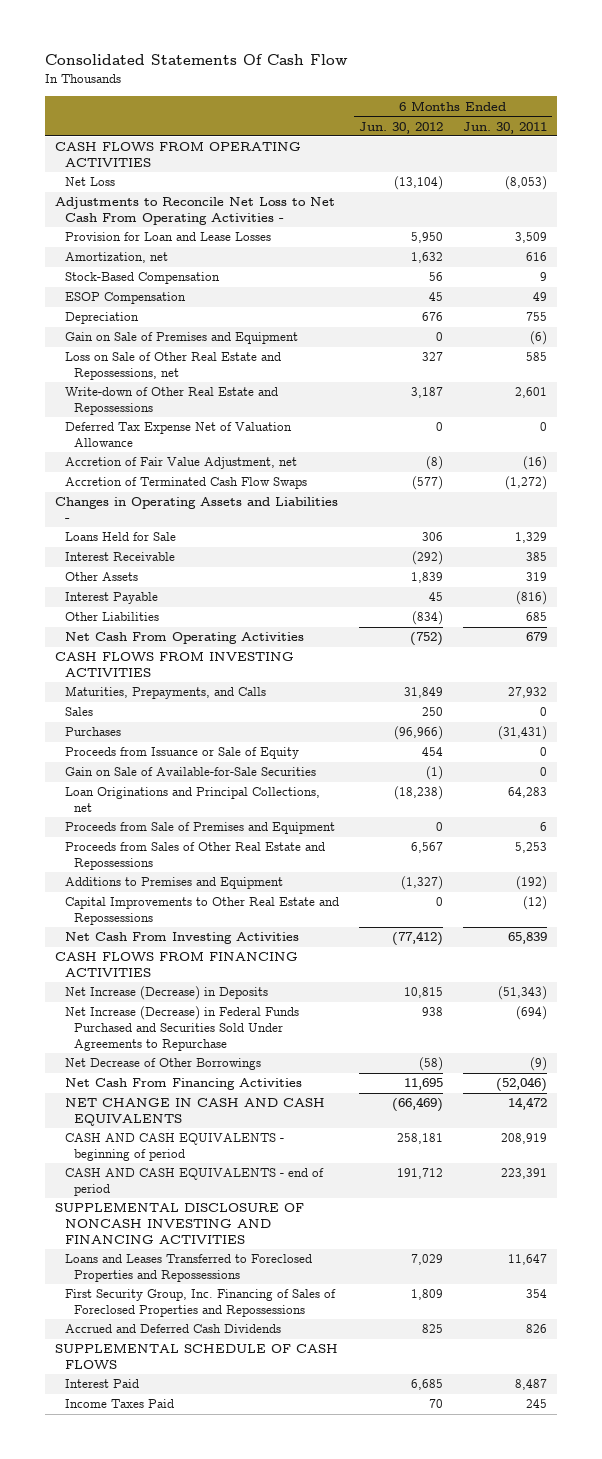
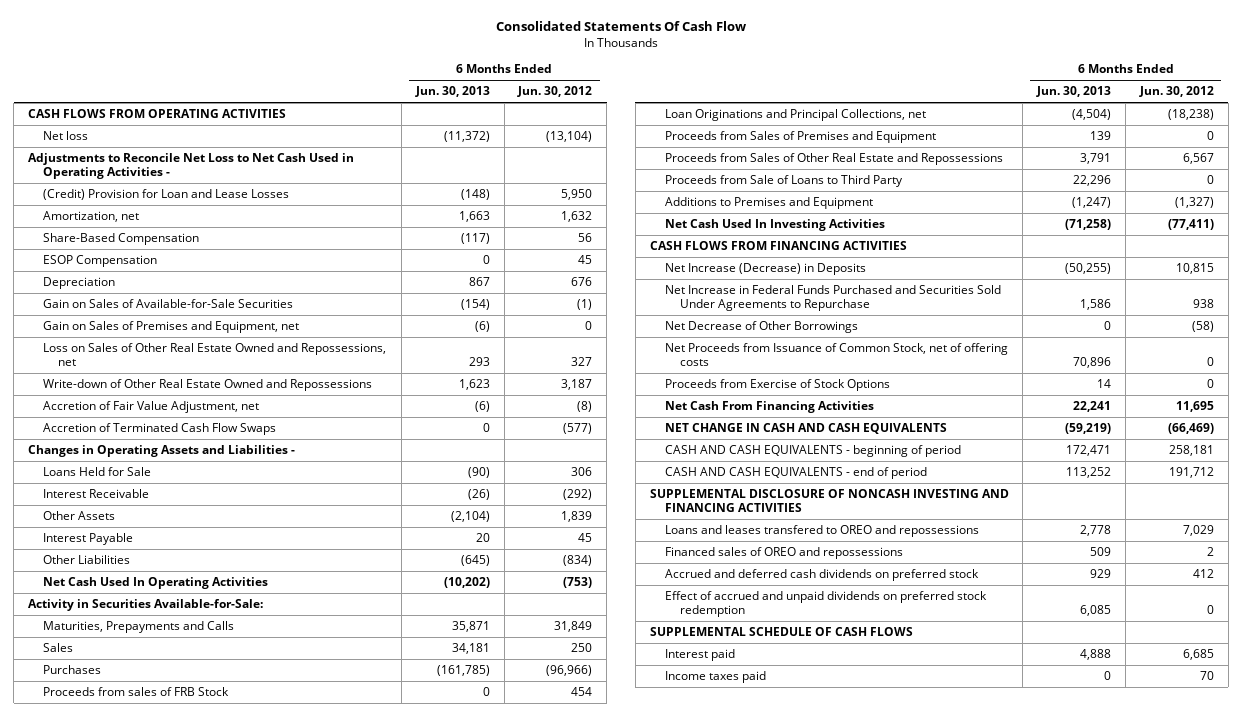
[463,121,548,134] Jun. 30, 2011 -> none
none -> [414,86,490,98] Jun. 30, 2013
[64,177,115,187] Net Loss -> [43,131,89,141] Net loss
[54,197,335,225] Adjustments to Reconcile Net Loss to Net Cash From Operating Activities - -> [28,153,355,179] Adjustments to Reconcile Net Loss to Net Cash Used in Operating Activities -
[64,232,271,242] Provision for Loan and Lease Losses -> [43,189,290,201] (Credit) Provision for Loan and Lease Losses
[64,272,220,285] Stock-Based Compensation -> [43,233,200,246] Share-Based Compensation
[64,422,292,447] Deferred Tax Expense Net of Valuation Allowance -> none
none -> [43,299,294,309] Gain on Sales of Available-for-Sale Securities
[64,332,298,345] Gain on Sale of Premises and Equipment -> [43,321,300,334] Gain on Sales of Premises and Equipment, net
[64,352,281,380] Loss on Sale of Other Real Estate and Repossessions, net -> [43,343,387,366] Loss on Sales of Other Real Estate Owned and Repossessions, net
[64,387,278,415] Write-down of Other Real Estate and Repossessions -> [43,379,373,392] Write-down of Other Real Estate Owned and Repossessions
[54,651,294,677] CASH FLOWS FROM INVESTING ACTIVITIES -> none
[64,632,304,645] Net Cash From Operating Activities -> [43,577,269,590] Net Cash Used In Operating Activities
[409,632,443,647] (752) -> [563,577,593,589] (753)
none -> [28,599,264,612] Activity in Securities Available-for-Sale:
[64,686,266,700] Maturities, Prepayments, and Calls -> [43,621,235,634] Maturities, Prepayments and Calls
[64,767,316,777] Gain on Sale of Available-for-Sale Securities -> none
[64,747,299,760] Proceeds from Issuance or Sale of Equity -> [43,687,230,697] Proceeds from sales of FRB Stock
[64,822,335,835] Proceeds from Sale of Premises and Equipment -> [664,131,936,144] Proceeds from Sales of Premises and Equipment
none -> [664,175,903,188] Proceeds from Sale of Loans to Third Party
[64,897,339,925] Capital Improvements to Other Real Estate and Repossessions -> none
[64,932,299,945] Net Cash From Investing Activities -> [664,219,885,232] Net Cash Used In Investing Activities
[391,931,443,947] (77,412) -> [1168,219,1215,231] (77,411)
[64,1006,299,1051] Net Increase (Decrease) in Federal Funds Purchased and Securities Sold Under Agreements to Repurchase -> [664,285,1001,311] Net Increase in Federal Funds Purchased and Securities Sold Under Agreements to Repurchase
none -> [664,343,1008,366] Net Proceeds from Issuance of Common Stock, net of offering costs
none -> [664,379,890,392] Proceeds from Exercise of Stock Options
[64,1254,312,1282] Loans and Leases Transferred to Foreclosed Properties and Repossessions -> [664,525,979,538] Loans and leases transfered to OREO and repossessions
[64,1289,336,1317] First Security Group, Inc. Financing of Sales of Foreclosed Properties and Repossessions -> [664,547,903,560] Financed sales of OREO and repossessions
[410,1289,443,1301] 1,809 -> [1207,547,1215,557] 2
[64,1324,281,1334] Accrued and Deferred Cash Dividends -> [664,569,979,582] Accrued and deferred cash dividends on preferred stock
[421,1324,443,1334] 825 -> [1193,569,1215,579] 412
none -> [664,591,987,617] Effect of accrued and unpaid dividends on preferred stock redemption
[64,1379,139,1389] Interest Paid -> [664,649,735,662] Interest paid
[64,1399,174,1409] Income Taxes Paid -> [664,671,766,684] Income taxes paid

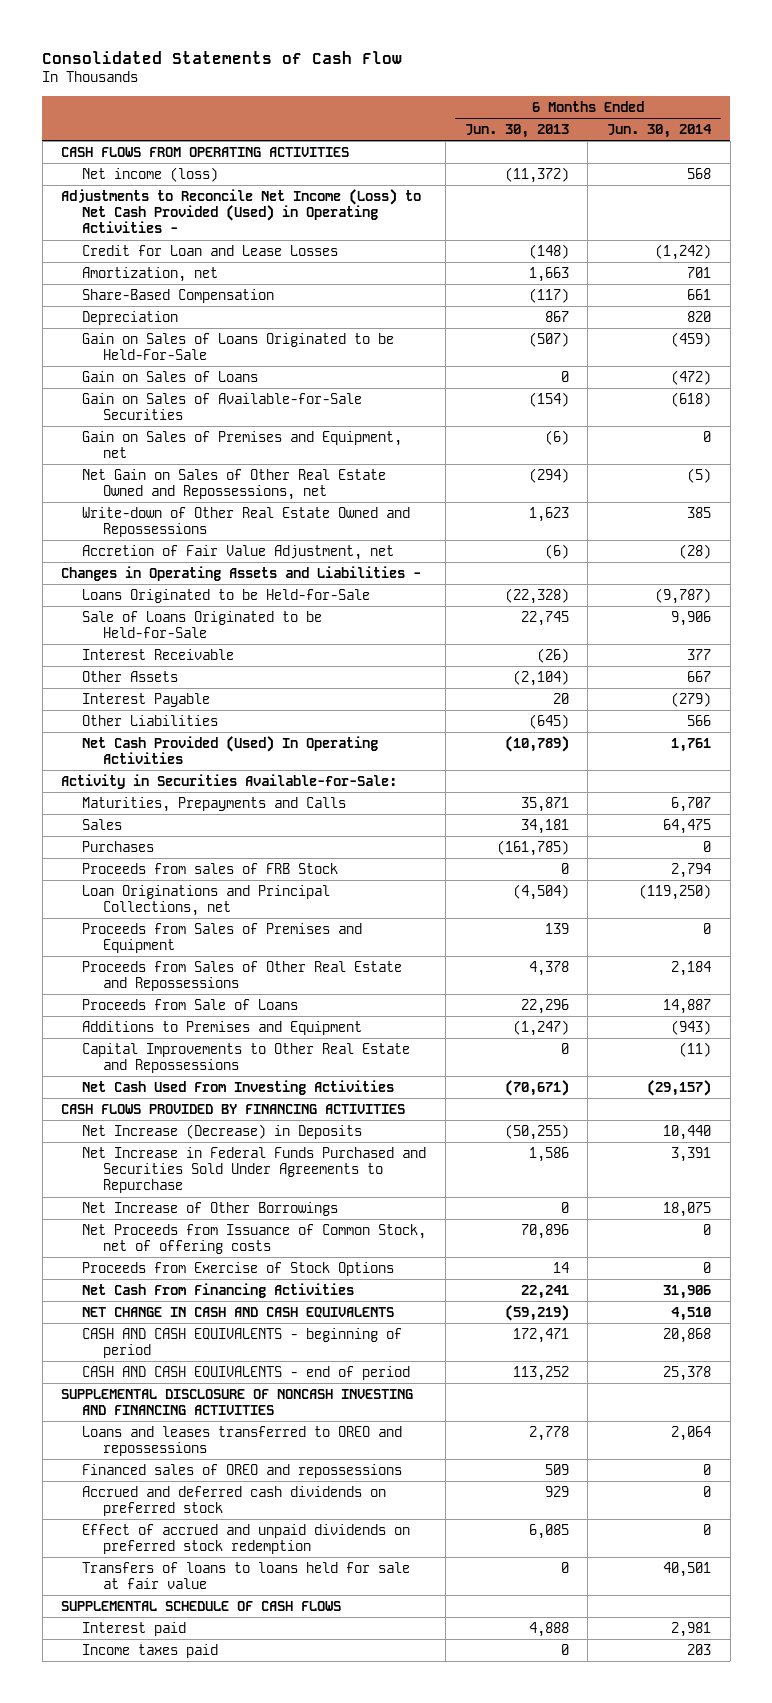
[496,21,747,32] Consolidated Statements Of Cash Flow -> [42,50,403,64] Consolidated Statements of Cash Flow
[517,86,593,98] Jun. 30, 2012 -> none
none -> [606,124,712,139] Jun. 30, 2014
[43,131,89,141] Net loss -> [82,166,219,182] Net income (loss)
[28,153,355,179] Adjustments to Reconcile Net Loss to Net Cash Used in Operating Activities - -> [61,188,422,234] Adjustments to Reconcile Net Income (Loss) to Net Cash Provided (Used) in Operating Activities -
[43,189,290,201] (Credit) Provision for Loan and Lease Losses -> [82,244,339,256] Credit for Loan and Lease Losses
[43,255,158,268] ESOP Compensation -> none
none -> [82,332,395,361] Gain on Sales of Loans Originated to be Held-For-Sale
none -> [82,370,259,382] Gain on Sales of Loans
[43,343,387,366] Loss on Sales of Other Real Estate Owned and Repossessions, net -> [82,468,387,501] Net Gain on Sales of Other Real Estate Owned and Repossessions, net
[468,356,490,366] 293 -> [528,467,569,483] (294)
[43,423,277,436] Accretion of Terminated Cash Flow Swaps -> none
[43,467,152,477] Loans Held for Sale -> [82,588,371,603] Loans Originated to be Held-for-Sale
[467,467,490,479] (90) -> [504,587,569,604] (22,328)
none -> [82,610,323,639] Sale of Loans Originated to be Held-for-Sale
[43,577,269,590] Net Cash Used In Operating Activities -> [82,735,379,765] Net Cash Provided (Used) In Operating Activities
[443,577,490,589] (10,202) -> [504,735,569,752] (10,789)
[1080,153,1112,165] 3,791 -> [528,960,569,976] 4,378
[664,175,903,188] Proceeds from Sale of Loans to Third Party -> [82,998,299,1010] Proceeds from Sale of Loans
none -> [82,1042,411,1074] Capital Improvements to Other Real Estate and Repossessions
[664,219,885,232] Net Cash Used In Investing Activities -> [82,1079,395,1095] Net Cash Used From Investing Activities
[1065,219,1112,231] (71,258) -> [504,1079,569,1096] (70,671)
[649,241,907,251] CASH FLOWS FROM FINANCING ACTIVITIES -> [61,1103,406,1114] CASH FLOWS PROVIDED BY FINANCING ACTIVITIES
[664,321,858,334] Net Decrease of Other Borrowings -> [82,1201,339,1216] Net Increase of Other Borrowings
[664,525,979,538] Loans and leases transfered to OREO and repossessions -> [82,1425,403,1457] Loans and leases transferred to OREO and repossessions
none -> [82,1561,411,1590] Transfers of loans to loans held for sale at fair value

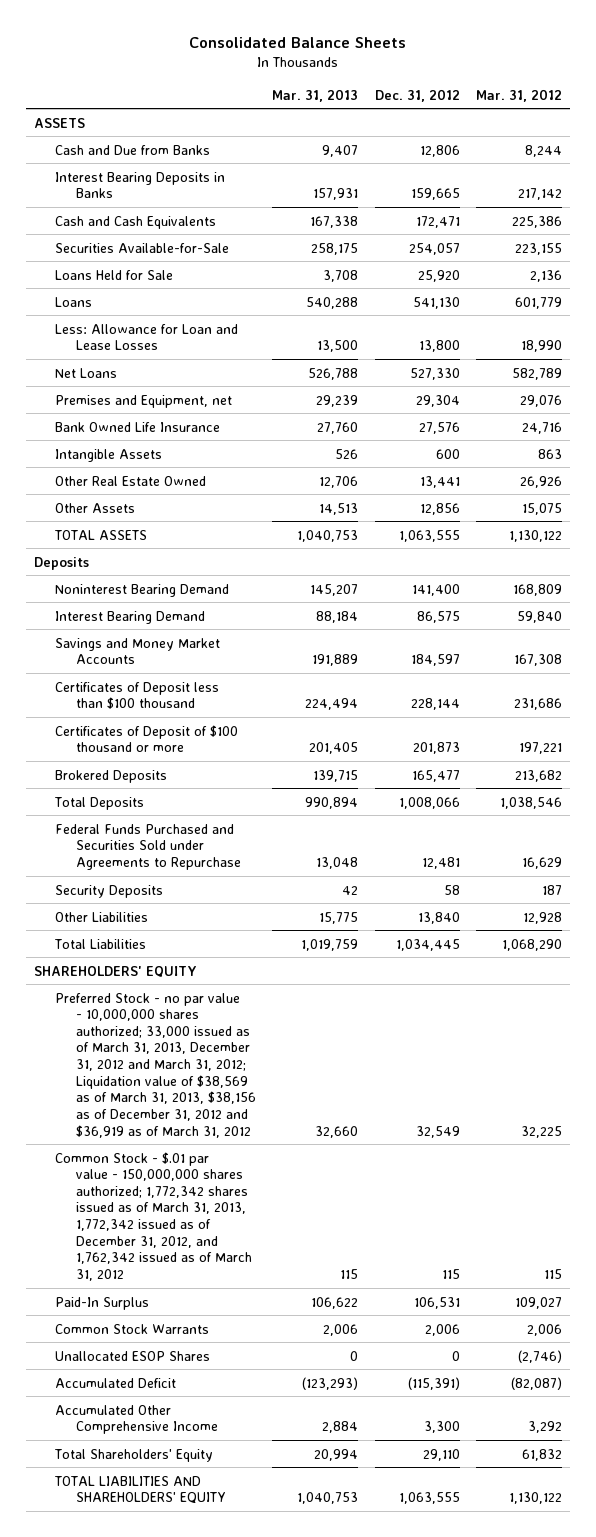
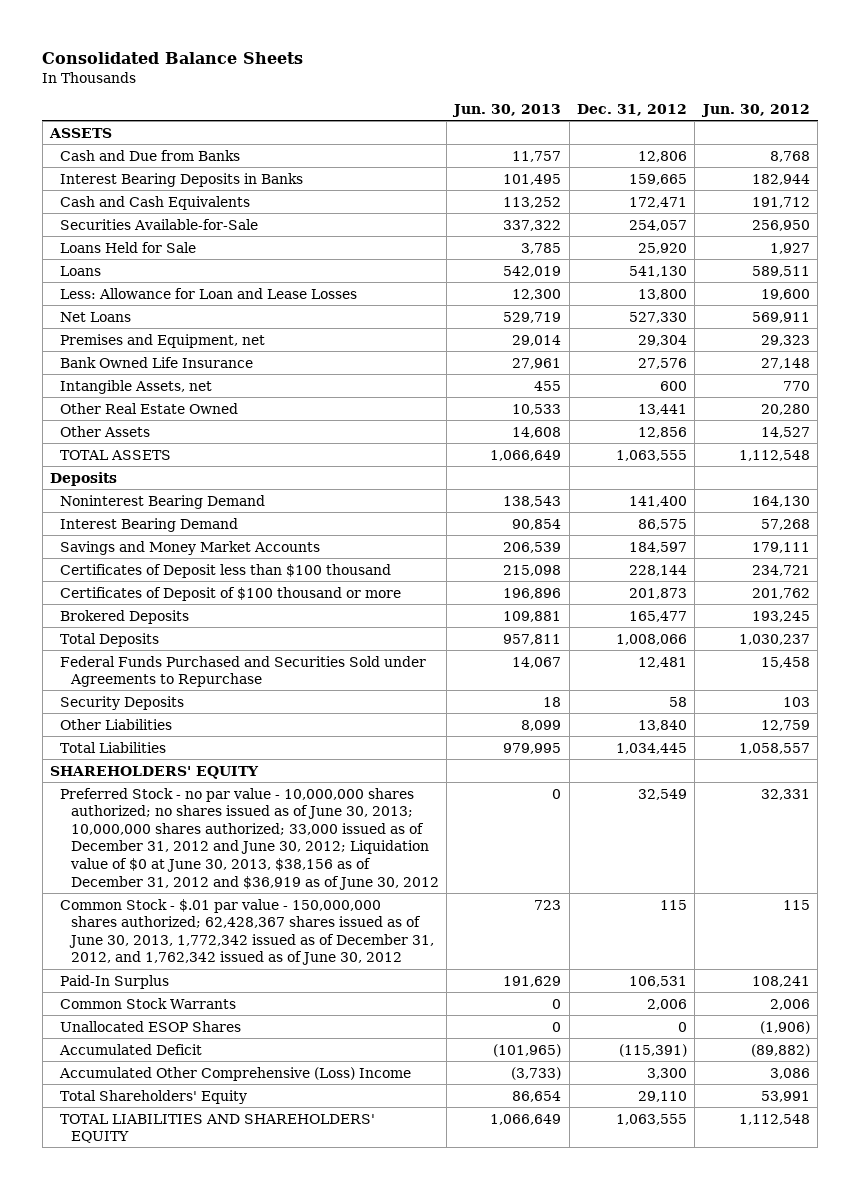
[272,88,359,102] Mar. 31, 2013 -> none
[476,88,563,102] Mar. 31, 2012 -> none
none -> [452,103,562,117] Jun. 30, 2013
none -> [700,103,810,117] Jun. 30, 2012
[55,448,163,462] Intangible Assets -> [60,379,213,394] Intangible Assets, net
[55,992,257,1138] Preferred Stock - no par value - 10,000,000 shares authorized; 33,000 issued as of March 31, 2013, December 31, 2012 and March 31, 2012; Liquidation value of $38,569 as of March 31, 2013, $38,156 as of December 31, 2012 and $36,919 as of March 31, 2012 -> [60,787,439,890] Preferred Stock - no par value - 10,000,000 shares authorized; no shares issued as of June 30, 2013; 10,000,000 shares authorized; 33,000 issued as of December 31, 2012 and June 30, 2012; Liquidation value of $0 at June 30, 2013, $38,156 as of December 31, 2012 and $36,919 as of June 30, 2012
[55,1151,253,1281] Common Stock - $.01 par value - 150,000,000 shares authorized; 1,772,342 shares issued as of March 31, 2013, 1,772,342 issued as of December 31, 2012, and 1,762,342 issued as of March 31, 2012 -> [60,898,434,966] Common Stock - $.01 par value - 150,000,000 shares authorized; 62,428,367 shares issued as of June 30, 2013, 1,772,342 issued as of December 31, 2012, and 1,762,342 issued as of June 30, 2012
[55,1404,219,1435] Accumulated Other Comprehensive Income -> [59,1066,412,1081] Accumulated Other Comprehensive (Loss) Income

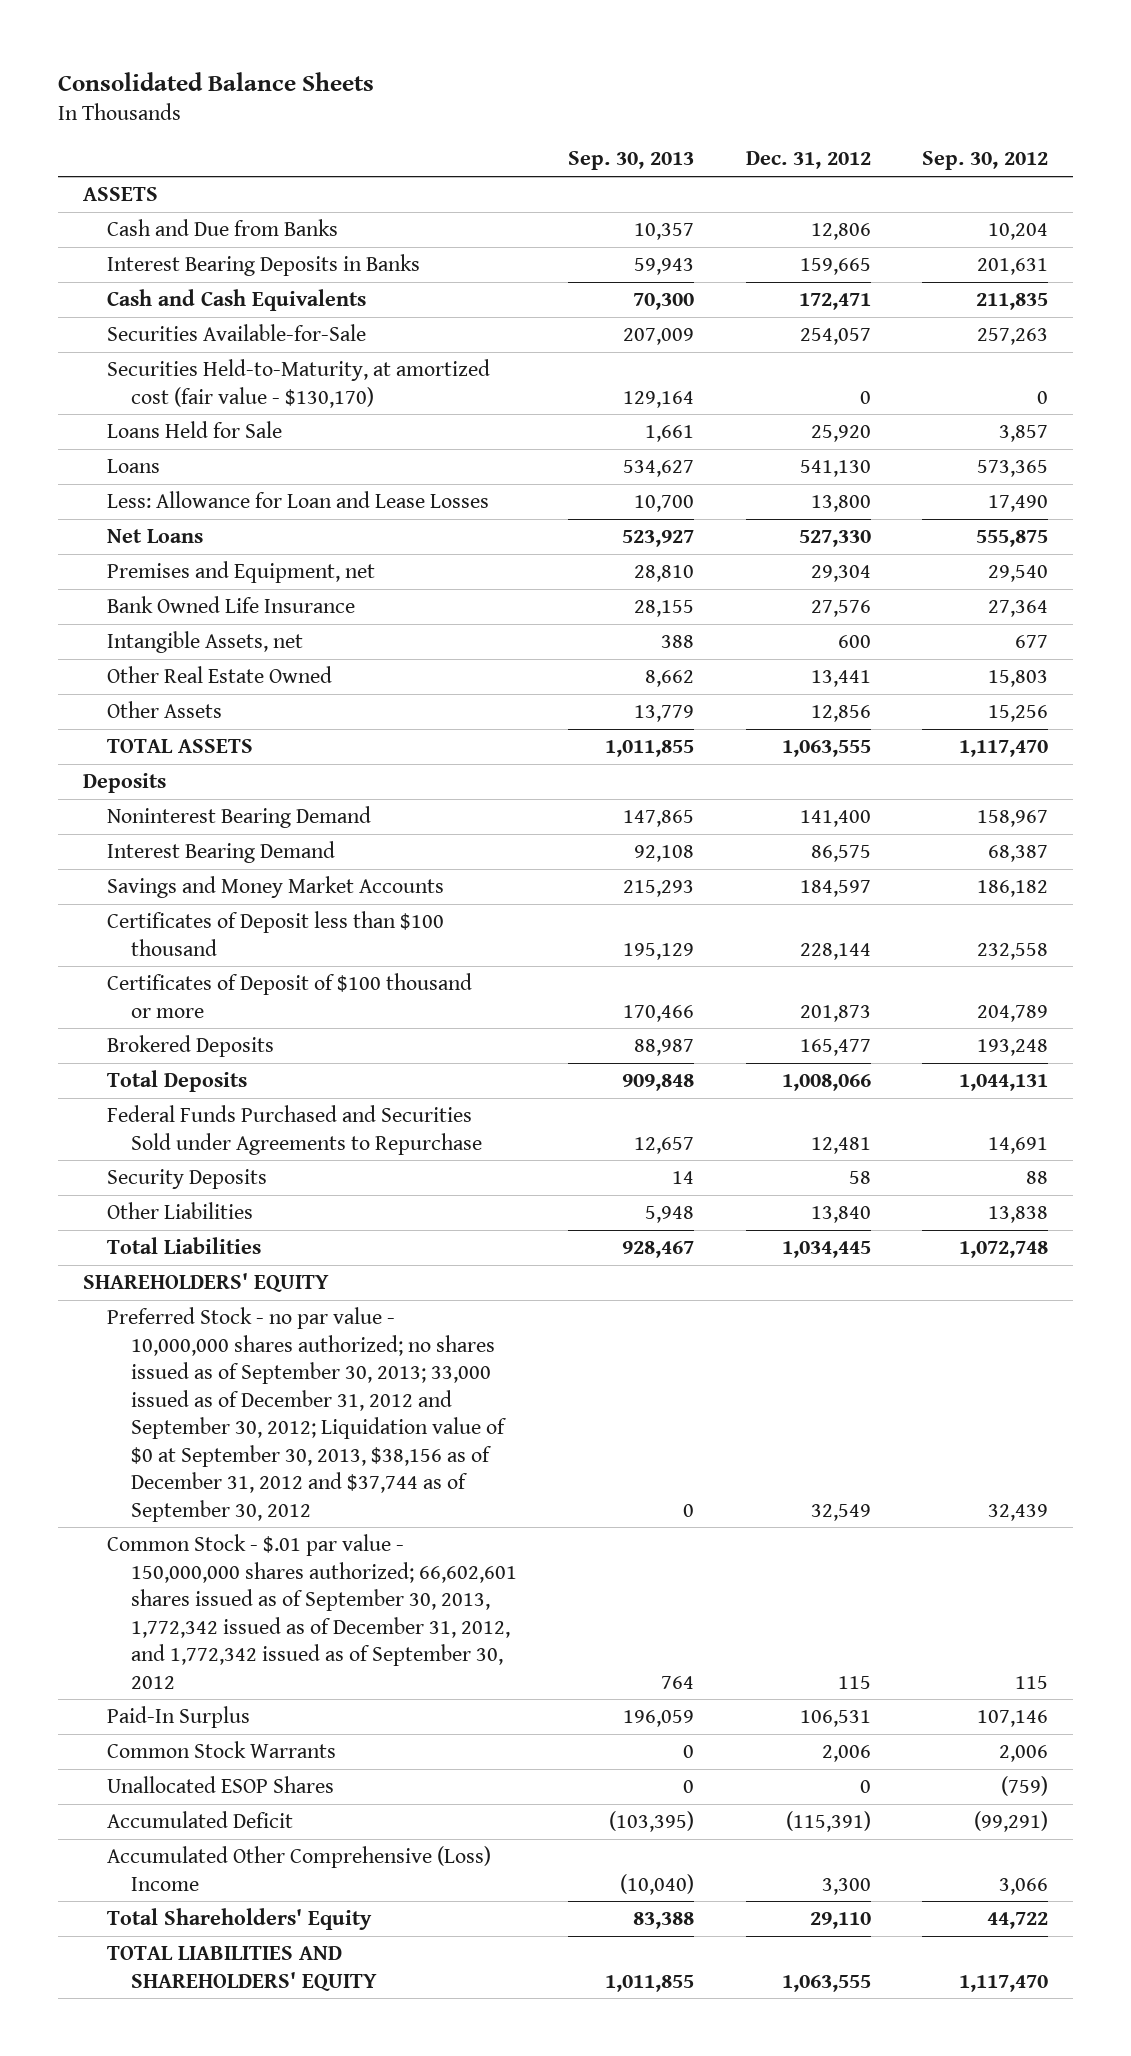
[452,103,562,117] Jun. 30, 2013 -> none
[700,103,810,117] Jun. 30, 2012 -> none
none -> [568,151,695,171] Sep. 30, 2013
none -> [921,151,1048,171] Sep. 30, 2012
none -> [107,358,491,408] Securities Held-to-Maturity, at amortized cost (fair value - $130,170)
[60,787,439,890] Preferred Stock - no par value - 10,000,000 shares authorized; no shares issued as of June 30, 2013; 10,000,000 shares authorized; 33,000 issued as of December 31, 2012 and June 30, 2012; Liquidation value of $0 at June 30, 2013, $38,156 as of December 31, 2012 and $36,919 as of June 30, 2012 -> [107,1306,508,1522] Preferred Stock - no par value - 10,000,000 shares authorized; no shares issued as of September 30, 2013; 33,000 issued as of December 31, 2012 and September 30, 2012; Liquidation value of $0 at September 30, 2013, $38,156 as of December 31, 2012 and $37,744 as of September 30, 2012
[60,898,434,966] Common Stock - $.01 par value - 150,000,000 shares authorized; 62,428,367 shares issued as of June 30, 2013, 1,772,342 issued as of December 31, 2012, and 1,762,342 issued as of June 30, 2012 -> [107,1533,518,1689] Common Stock - $.01 par value - 150,000,000 shares authorized; 66,602,601 shares issued as of September 30, 2013, 1,772,342 issued as of December 31, 2012, and 1,772,342 issued as of September 30, 2012

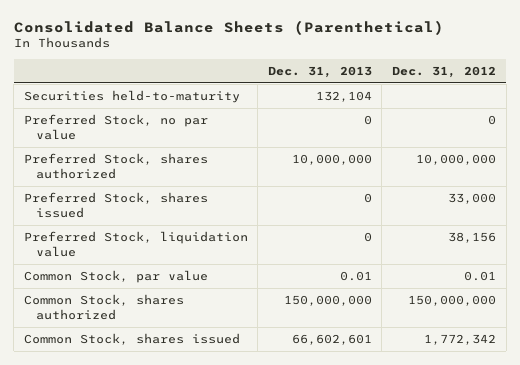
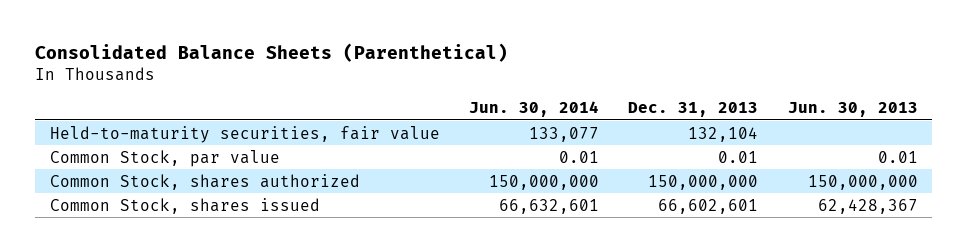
[392,65,497,78] Dec. 31, 2012 -> none
none -> [469,100,600,117] Jun. 30, 2014
none -> [787,101,918,117] Jun. 30, 2013
[23,113,208,140] Preferred Stock, no par value -> none
[23,152,208,179] Preferred Stock, shares authorized -> none
[23,191,208,218] Preferred Stock, shares issued -> none
[23,230,248,257] Preferred Stock, liquidation value -> none
[23,89,240,103] Securities held-to-maturity -> [49,125,440,143] Held-to-maturity securities, fair value

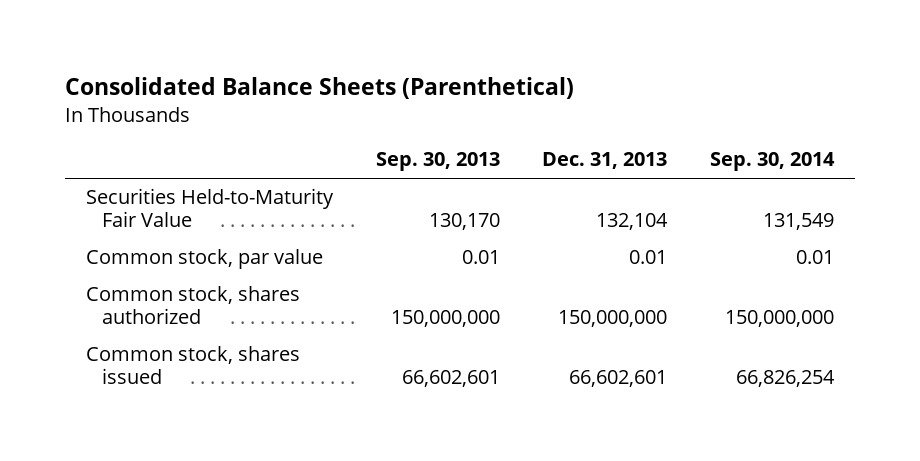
[469,100,600,117] Jun. 30, 2014 -> none
[787,101,918,117] Jun. 30, 2013 -> none
none -> [375,152,500,172] Sep. 30, 2013
none -> [709,152,835,172] Sep. 30, 2014
[49,125,440,143] Held-to-maturity securities, fair value -> [86,188,335,228] Securities Held-to-Maturity Fair Value
[49,149,280,167] Common Stock, par value -> [86,249,324,270] Common stock, par value
[49,173,360,190] Common Stock, shares authorized -> [86,286,301,325] Common stock, shares authorized
[49,197,320,214] Common Stock, shares issued -> [86,346,301,385] Common stock, shares issued

